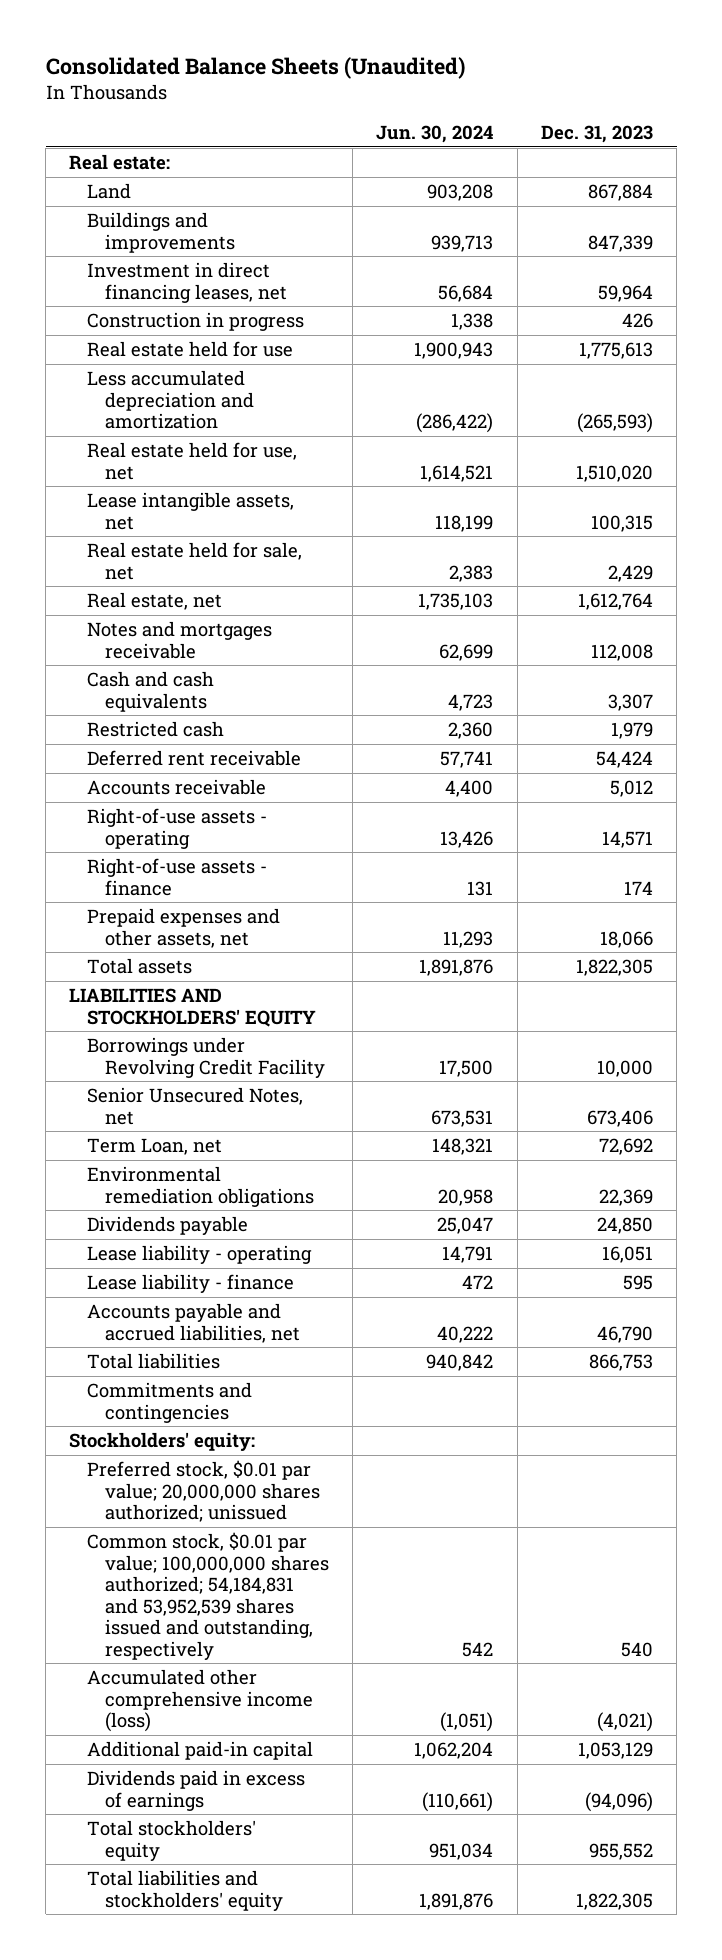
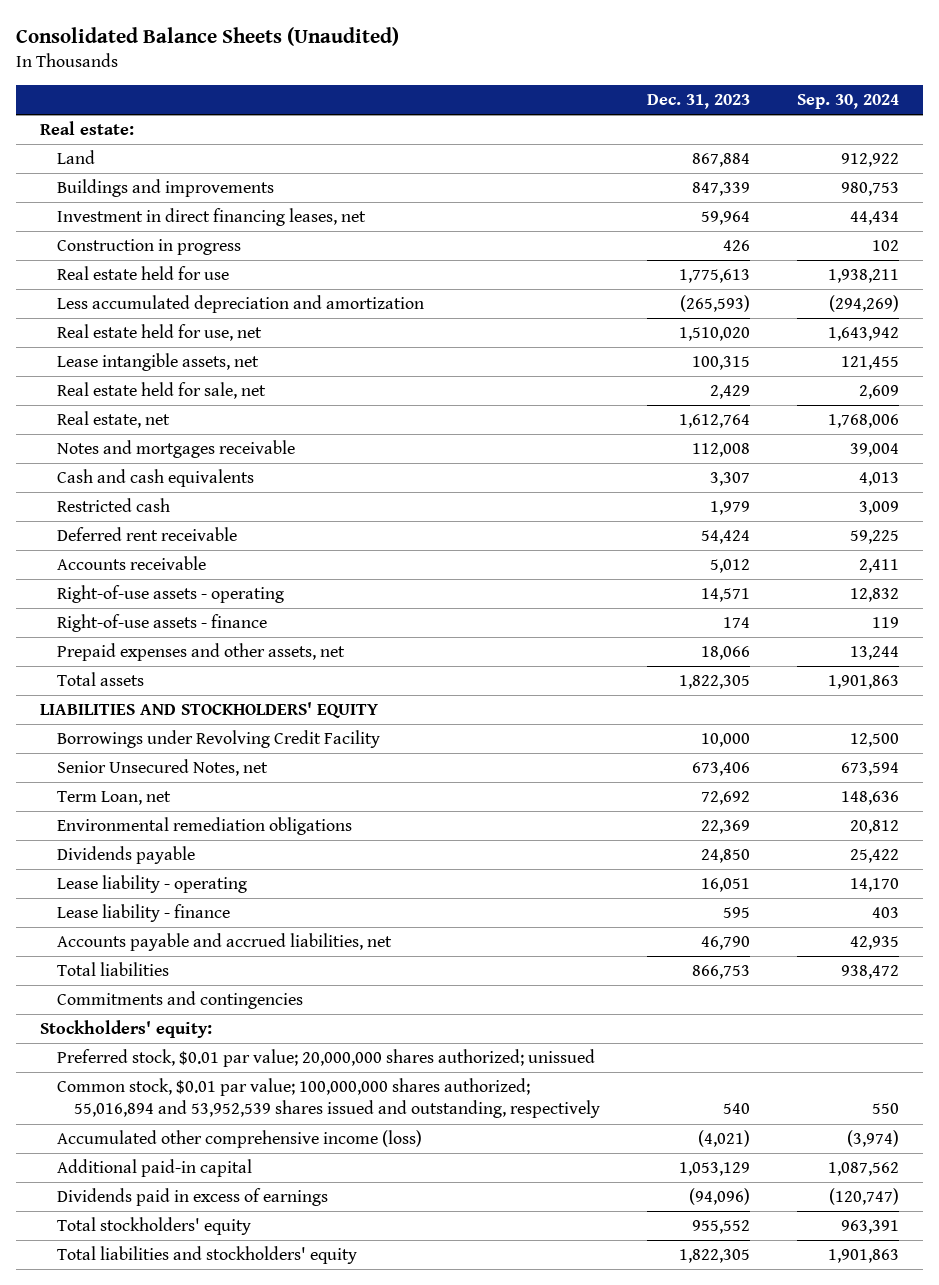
[376,125,494,144] Jun. 30, 2024 -> none
none -> [797,94,900,110] Sep. 30, 2024
[87,1532,329,1660] Common stock, $0.01 par value; 100,000,000 shares authorized; 54,184,831 and 53,952,539 shares issued and outstanding, respectively -> [56,1078,600,1119] Common stock, $0.01 par value; 100,000,000 shares authorized; 55,016,894 and 53,952,539 shares issued and outstanding, respectively

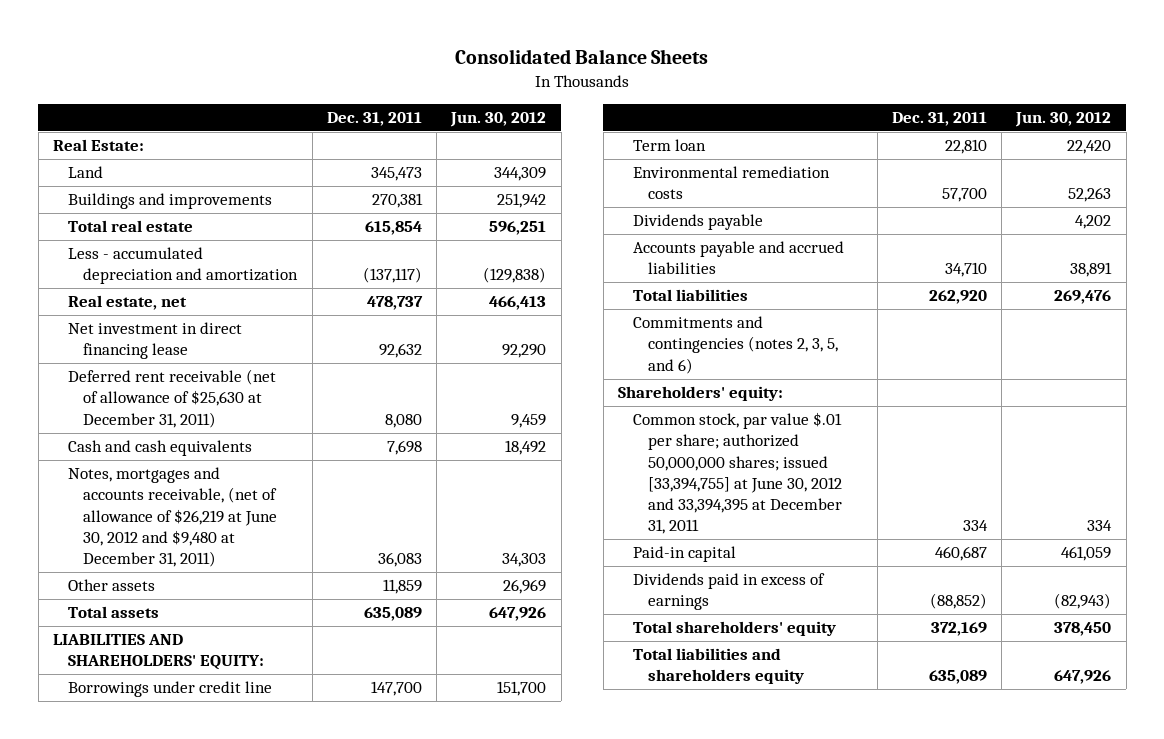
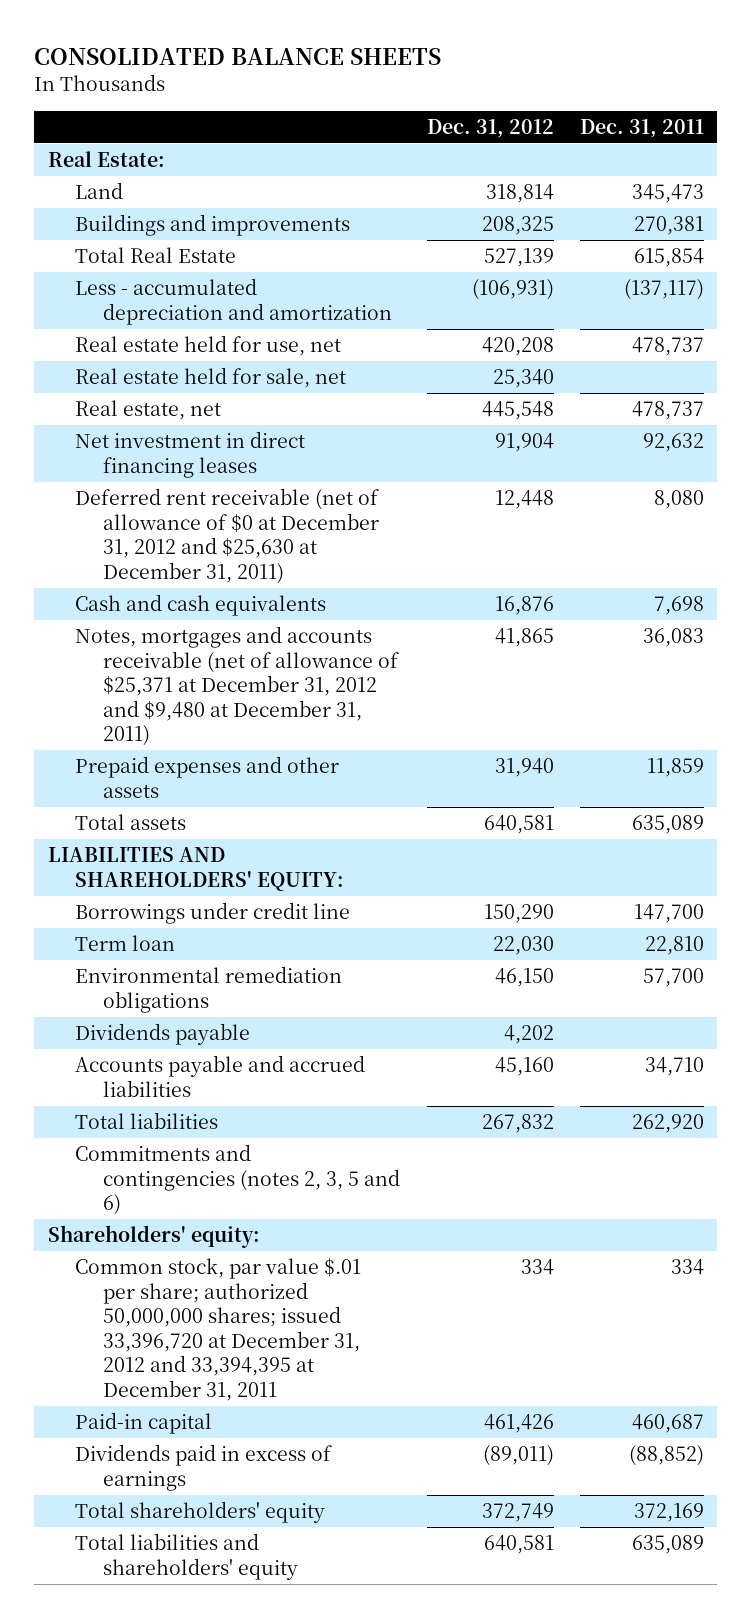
[455,49,709,65] Consolidated Balance Sheets -> [34,47,442,65] CONSOLIDATED BALANCE SHEETS
[450,111,547,127] Jun. 30, 2012 -> none
none -> [426,118,554,138] Dec. 31, 2012
[68,220,194,233] Total real estate -> [75,247,237,264] Total Real Estate
none -> [75,335,342,357] Real estate held for use, net
none -> [75,367,347,389] Real estate held for sale, net
[68,322,243,360] Net investment in direct financing lease -> [75,431,306,478] Net investment in direct financing leases
[68,369,277,428] Deferred rent receivable (net of allowance of $25,630 at December 31, 2011) -> [75,488,380,584] Deferred rent receivable (net of allowance of $0 at December 31, 2012 and $25,630 at December 31, 2011)
[68,467,278,567] Notes, mortgages and accounts receivable, (net of allowance of $26,219 at June 30, 2012 and $9,480 at December 31, 2011) -> [75,626,400,747] Notes, mortgages and accounts receivable (net of allowance of $25,371 at December 31, 2012 and $9,480 at December 31, 2011)
[68,579,156,592] Other assets -> [75,756,340,798] Prepaid expenses and other assets
[633,166,831,200] Environmental remediation costs -> [75,966,343,1013] Environmental remediation obligations
[633,316,839,374] Commitments and contingencies (notes 2, 3, 5, and 6) -> [75,1144,401,1216] Commitments and contingencies (notes 2, 3, 5 and 6)
[633,412,843,535] Common stock, par value $.01 per share; authorized 50,000,000 shares; issued [33,394,755] at June 30, 2012 and 33,394,395 at December 31, 2011 -> [75,1258,362,1401] Common stock, par value $.01 per share; authorized 50,000,000 shares; issued 33,396,720 at December 31, 2012 and 33,394,395 at December 31, 2011
[633,648,805,685] Total liabilities and shareholders equity -> [75,1533,299,1580] Total liabilities and shareholders' equity

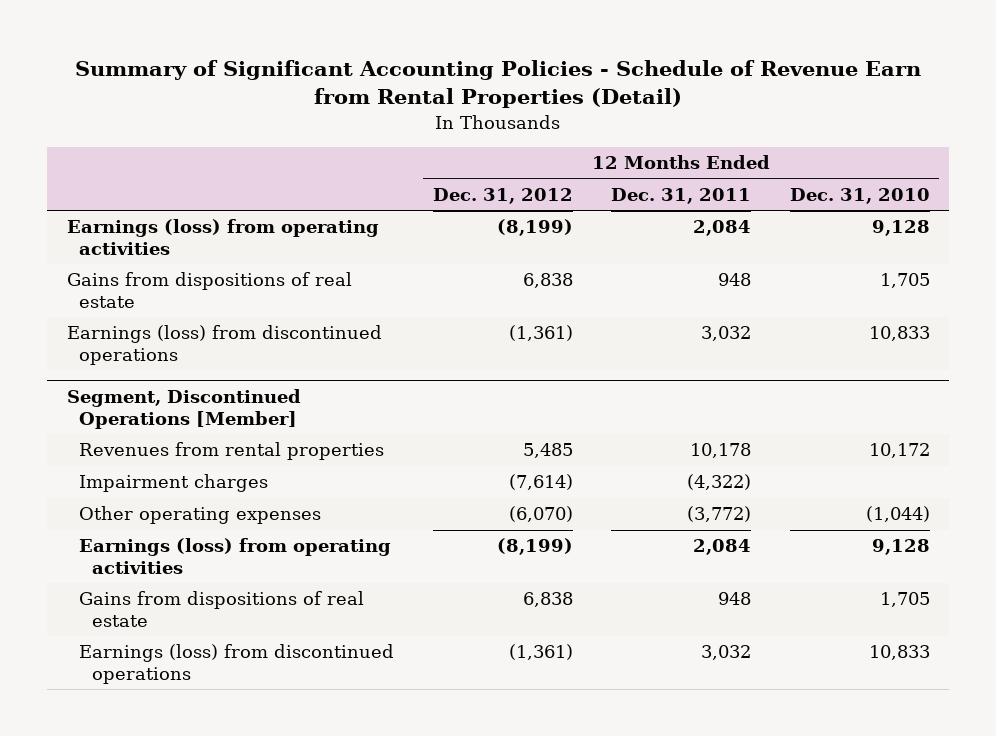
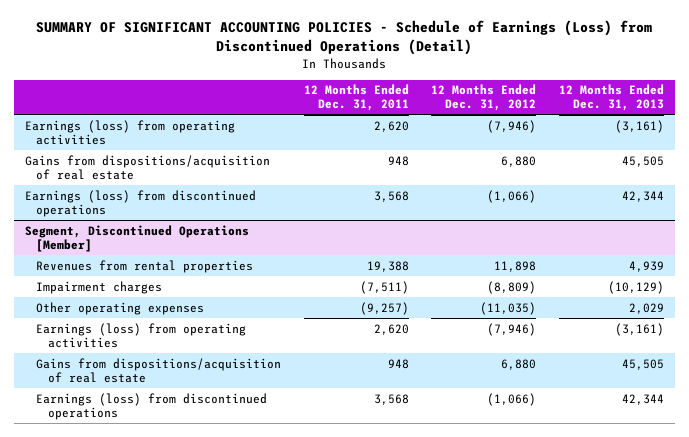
[75,59,922,109] Summary of Significant Accounting Policies - Schedule of Revenue Earn from Rental Properties (Detail) -> [36,20,653,56] SUMMARY OF SIGNIFICANT ACCOUNTING POLICIES - Schedule of Earnings (Loss) from Discontinued Operations (Detail)
[789,188,930,205] Dec. 31, 2010 -> none
none -> [558,84,664,112] 12 Months Ended Dec. 31, 2013
[496,219,573,237] (8,199) -> [487,119,537,133] (7,946)
[693,220,752,237] 2,084 -> [373,120,409,132] 2,620
[66,272,352,309] Gains from dispositions of real estate -> [24,154,270,180] Gains from dispositions/acquisition of real estate
[522,273,573,289] 6,838 -> [501,155,537,167] 6,880
[508,325,573,342] (1,361) -> [487,189,537,203] (1,066)
[701,326,752,342] 3,032 -> [373,190,409,202] 3,568
[522,443,573,459] 5,485 -> [494,260,537,272] 11,898
[690,443,752,459] 10,178 -> [366,260,409,272] 19,388
[508,474,573,491] (7,614) -> [487,280,537,294] (8,809)
[687,474,752,491] (4,322) -> [359,280,409,294] (7,511)
[508,506,573,523] (6,070) -> [480,301,537,315] (11,035)
[687,506,752,523] (3,772) -> [359,301,409,315] (9,257)
[496,538,573,556] (8,199) -> [487,322,537,336] (7,946)
[693,539,752,556] 2,084 -> [373,323,409,335] 2,620
[79,591,365,628] Gains from dispositions of real estate -> [36,357,282,383] Gains from dispositions/acquisition of real estate
[522,592,573,608] 6,838 -> [501,358,537,370] 6,880
[508,644,573,661] (1,361) -> [487,392,537,406] (1,066)
[701,645,752,661] 3,032 -> [373,393,409,405] 3,568

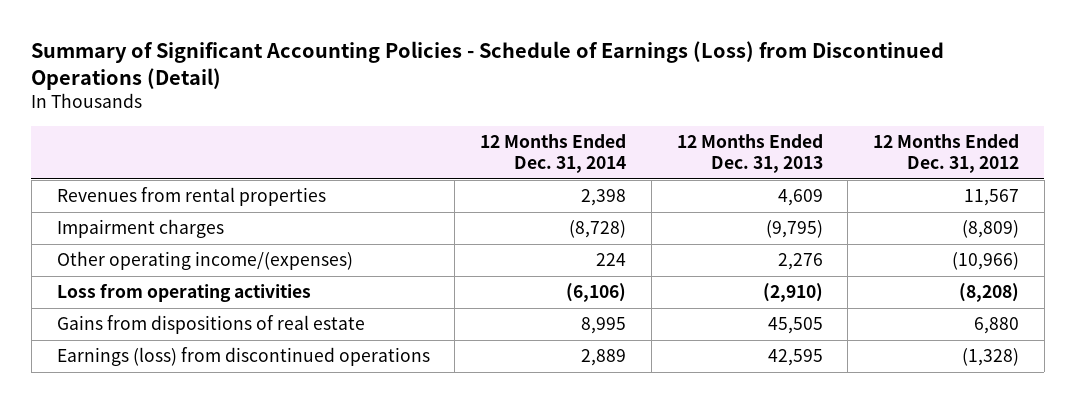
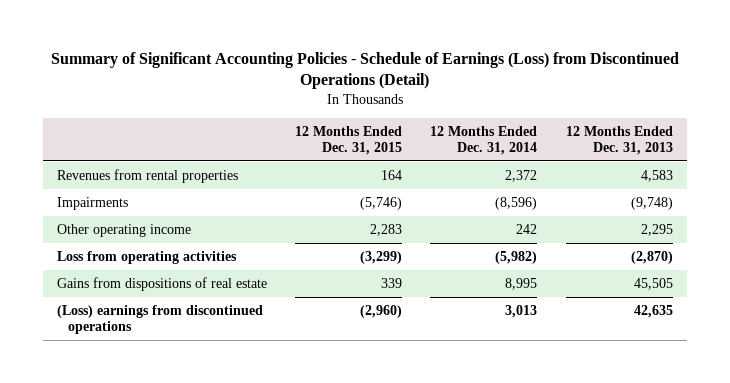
[872,133,1019,174] 12 Months Ended Dec. 31, 2012 -> none
none -> [295,125,403,155] 12 Months Ended Dec. 31, 2015
[581,189,627,207] 2,398 -> [505,169,538,182] 2,372
[777,189,823,207] 4,609 -> [640,169,673,182] 4,583
[56,219,224,239] Impairment charges -> [56,196,128,210] Impairments
[569,220,627,239] (8,728) -> [495,196,538,210] (8,596)
[765,220,823,239] (9,795) -> [630,196,673,210] (9,748)
[56,251,353,271] Other operating income/(expenses) -> [56,223,191,237] Other operating income
[596,253,627,267] 224 -> [516,223,538,234] 242
[777,253,823,271] 2,276 -> [640,223,673,236] 2,295
[566,283,627,303] (6,106) -> [495,250,538,264] (5,982)
[762,283,823,303] (2,910) -> [630,250,673,264] (2,870)
[56,347,430,367] Earnings (loss) from discontinued operations -> [56,304,263,334] (Loss) earnings from discontinued operations
[581,349,627,367] 2,889 -> [505,304,538,318] 3,013
[767,349,823,367] 42,595 -> [633,304,673,318] 42,635

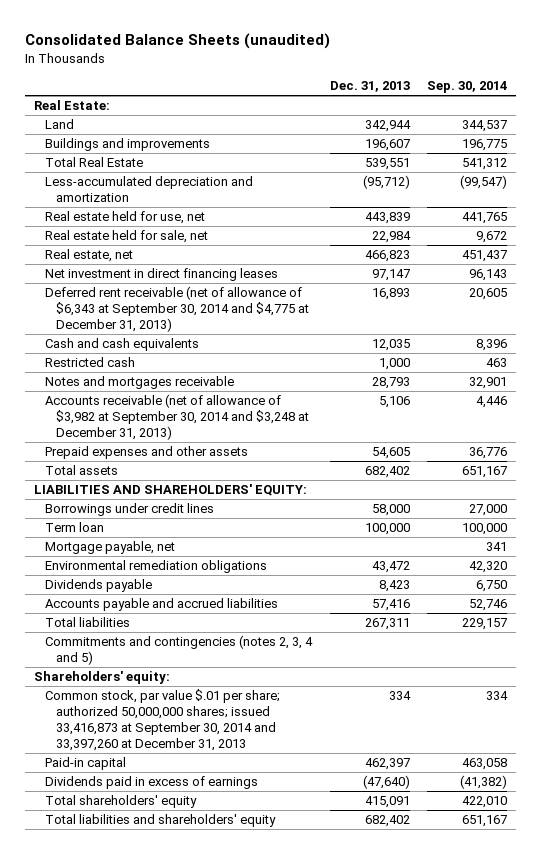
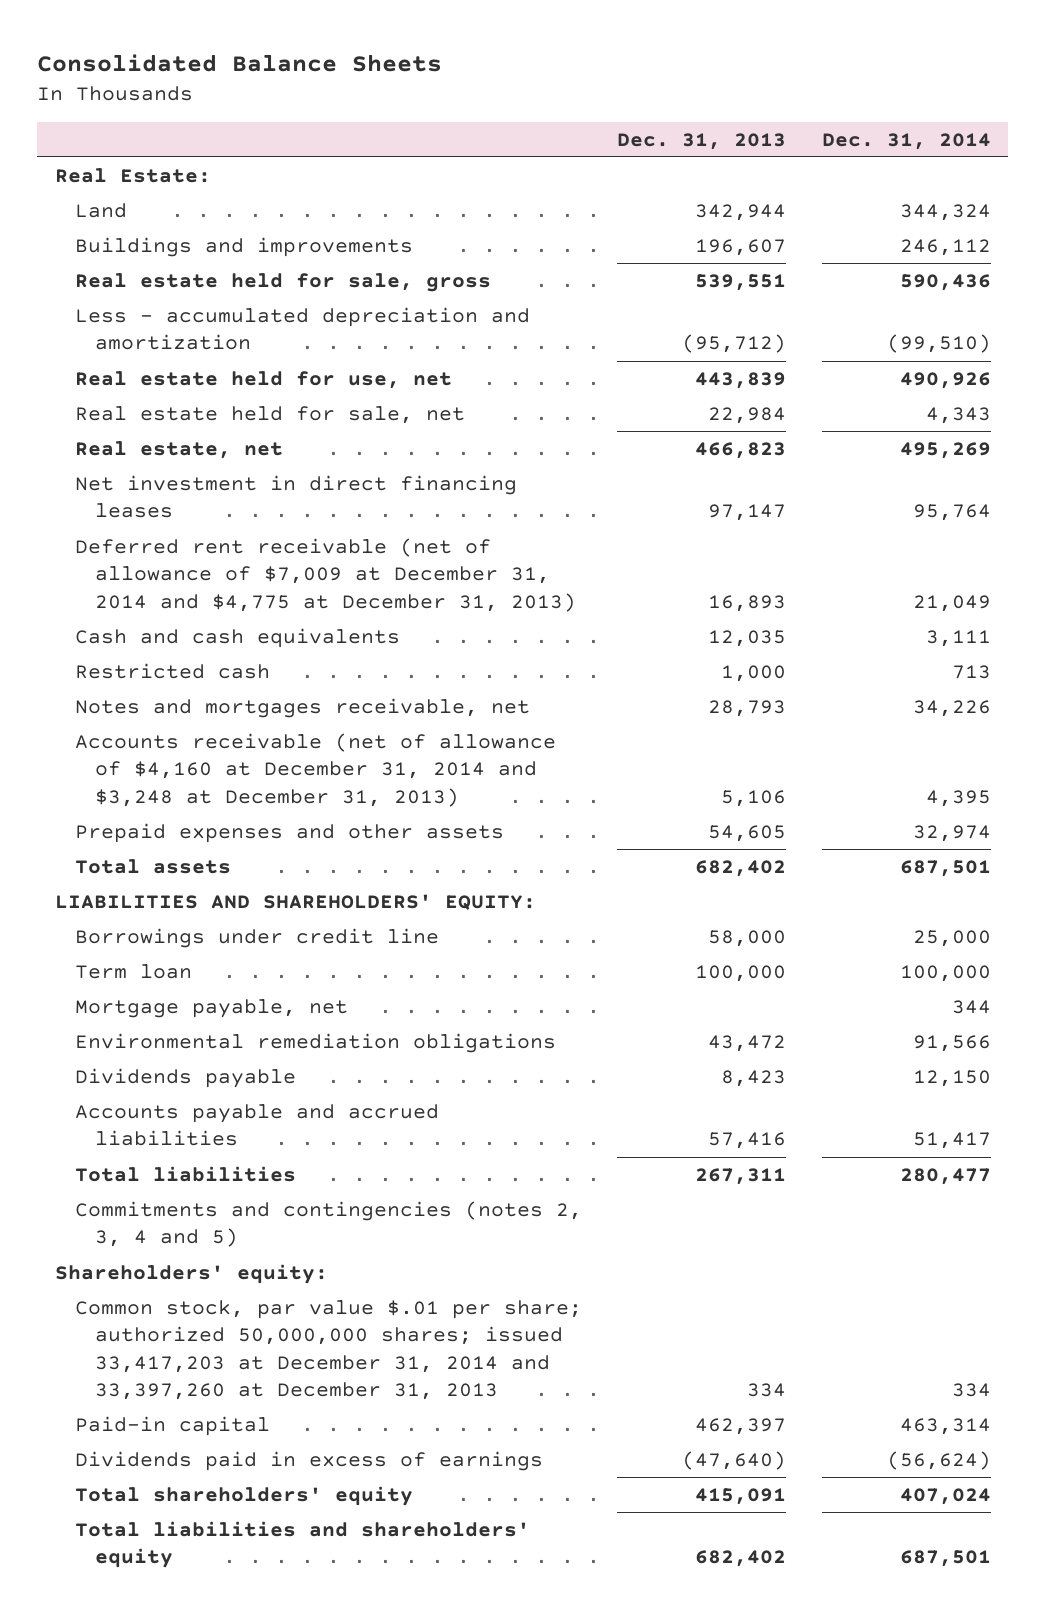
[25,33,331,50] Consolidated Balance Sheets (unaudited) -> [37,53,443,72] Consolidated Balance Sheets
[427,81,508,94] Sep. 30, 2014 -> none
none -> [821,132,991,150] Dec. 31, 2014
[45,157,144,168] Total Real Estate -> [75,272,492,292] Real estate held for sale, gross
[45,176,254,203] Less-accumulated depreciation and amortization -> [75,306,531,351] Less - accumulated depreciation and amortization
[45,286,310,332] Deferred rent receivable (net of allowance of $6,343 at September 30, 2014 and $4,775 at December 31, 2013) -> [75,537,577,612] Deferred rent receivable (net of allowance of $7,009 at December 31, 2014 and $4,775 at December 31, 2013)
[45,376,235,390] Notes and mortgages receivable -> [75,697,531,718] Notes and mortgages receivable, net
[45,394,310,440] Accounts receivable (net of allowance of $3,982 at September 30, 2014 and $3,248 at December 31, 2013) -> [75,732,557,807] Accounts receivable (net of allowance of $4,160 at December 31, 2014 and $3,248 at December 31, 2013)
[45,503,215,517] Borrowings under credit lines -> [75,927,440,948] Borrowings under credit line
[45,689,281,751] Common stock, par value $.01 per share; authorized 50,000,000 shares; issued 33,416,873 at September 30, 2014 and 33,397,260 at December 31, 2013 -> [75,1299,583,1400] Common stock, par value $.01 per share; authorized 50,000,000 shares; issued 33,417,203 at December 31, 2014 and 33,397,260 at December 31, 2013

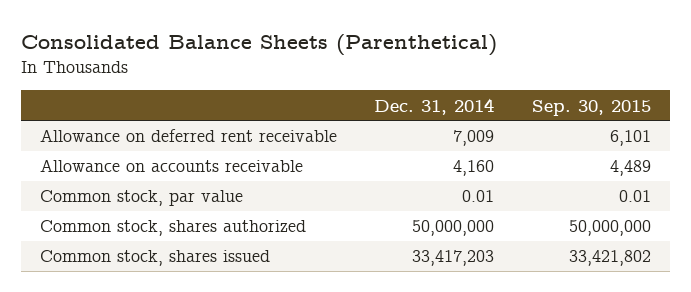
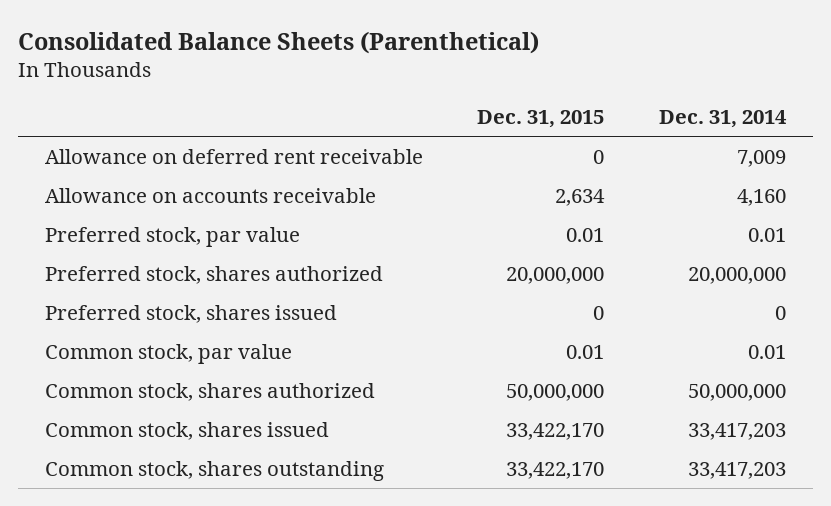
[532,99,652,116] Sep. 30, 2015 -> none
none -> [477,110,605,129] Dec. 31, 2015
none -> [45,226,301,247] Preferred stock, par value
none -> [45,265,384,284] Preferred stock, shares authorized
none -> [45,304,338,323] Preferred stock, shares issued
none -> [45,460,385,481] Common stock, shares outstanding

